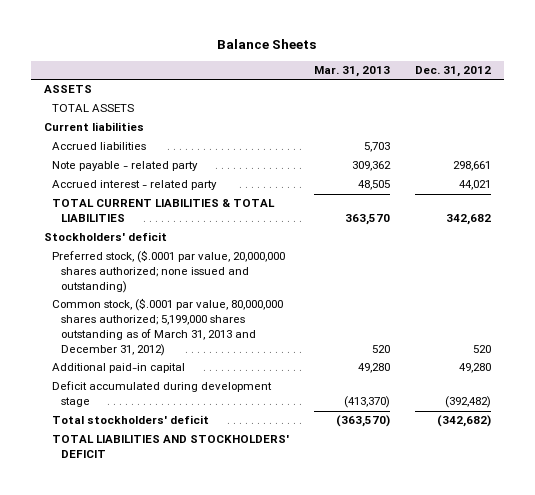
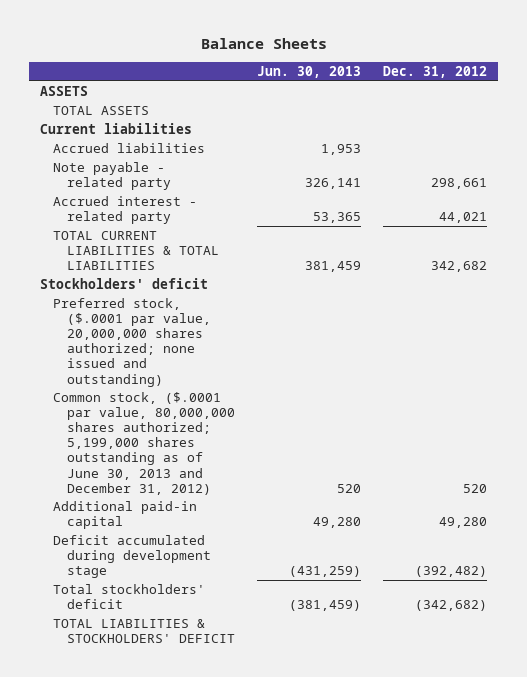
[314,66,391,78] Mar. 31, 2013 -> none
none -> [257,66,362,79] Jun. 30, 2013
[52,298,284,357] Common stock, ($.0001 par value, 80,000,000 shares authorized; 5,199,000 shares outstanding as of March 31, 2013 and December 31, 2012) -> [53,392,235,495] Common stock, ($.0001 par value, 80,000,000 shares authorized; 5,199,000 shares outstanding as of June 30, 2013 and December 31, 2012)
[52,435,290,459] TOTAL LIABILITIES AND STOCKHOLDERS' DEFICIT -> [53,619,235,644] TOTAL LIABILITIES & STOCKHOLDERS' DEFICIT

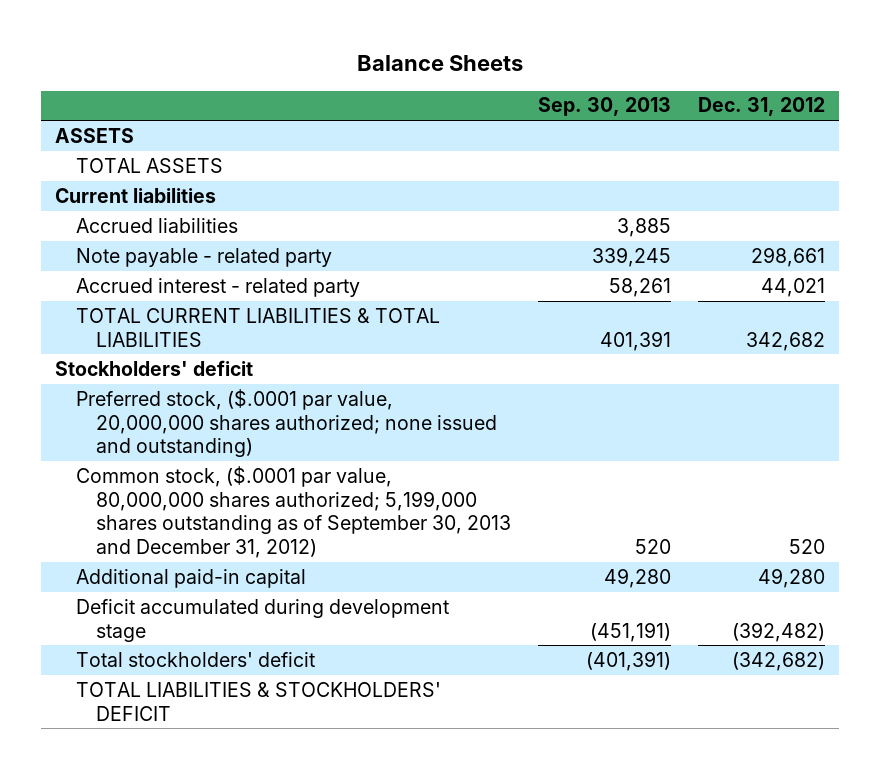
[257,66,362,79] Jun. 30, 2013 -> none
none -> [538,97,672,117] Sep. 30, 2013
[53,392,235,495] Common stock, ($.0001 par value, 80,000,000 shares authorized; 5,199,000 shares outstanding as of June 30, 2013 and December 31, 2012) -> [75,465,512,559] Common stock, ($.0001 par value, 80,000,000 shares authorized; 5,199,000 shares outstanding as of September 30, 2013 and December 31, 2012)

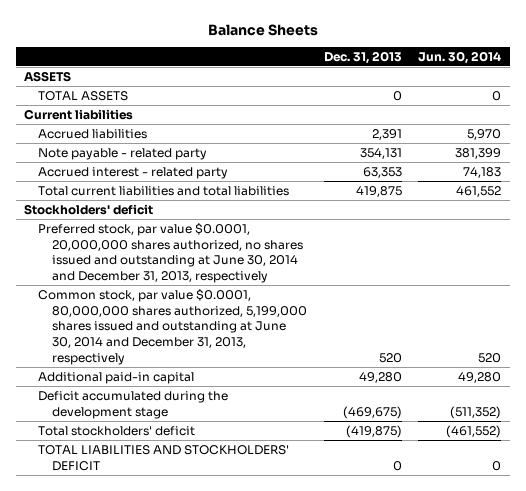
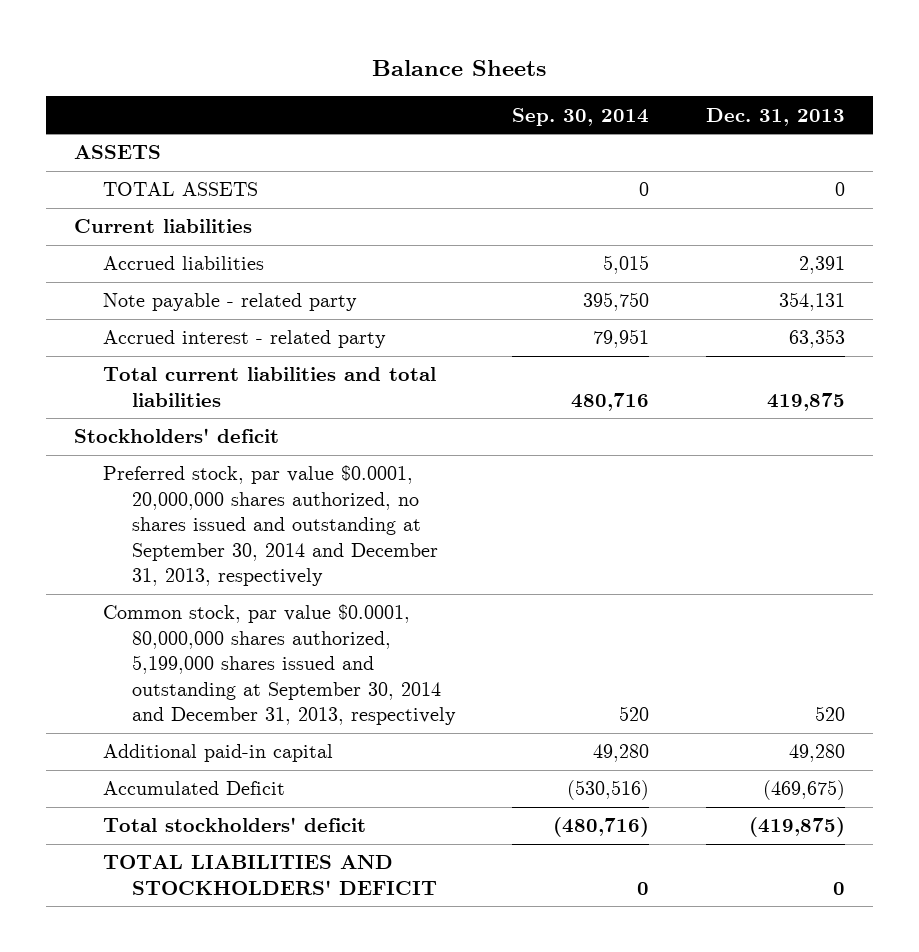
[418,50,502,64] Jun. 30, 2014 -> none
none -> [512,107,650,126] Sep. 30, 2014
[37,222,303,284] Preferred stock, par value $0.0001, 20,000,000 shares authorized, no shares issued and outstanding at June 30, 2014 and December 31, 2013, respectively -> [102,465,438,587] Preferred stock, par value $0.0001, 20,000,000 shares authorized, no shares issued and outstanding at September 30, 2014 and December 31, 2013, respectively
[37,288,307,365] Common stock, par value $0.0001, 80,000,000 shares authorized, 5,199,000 shares issued and outstanding at June 30, 2014 and December 31, 2013, respectively -> [102,604,456,726] Common stock, par value $0.0001, 80,000,000 shares authorized, 5,199,000 shares issued and outstanding at September 30, 2014 and December 31, 2013, respectively
[37,390,228,419] Deficit accumulated during the development stage -> [102,781,285,796] Accumulated Deficit

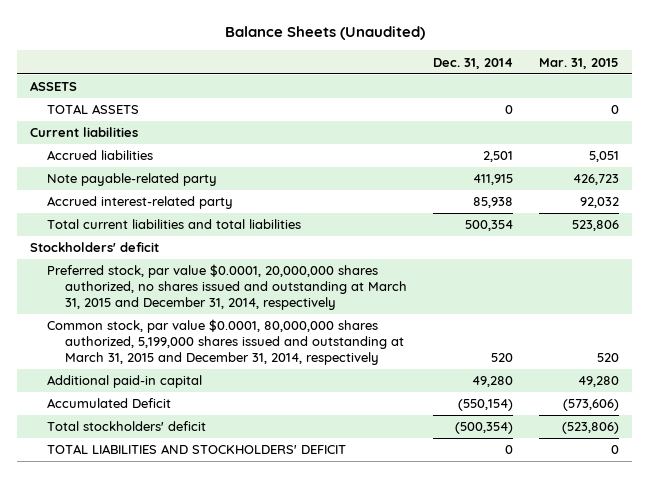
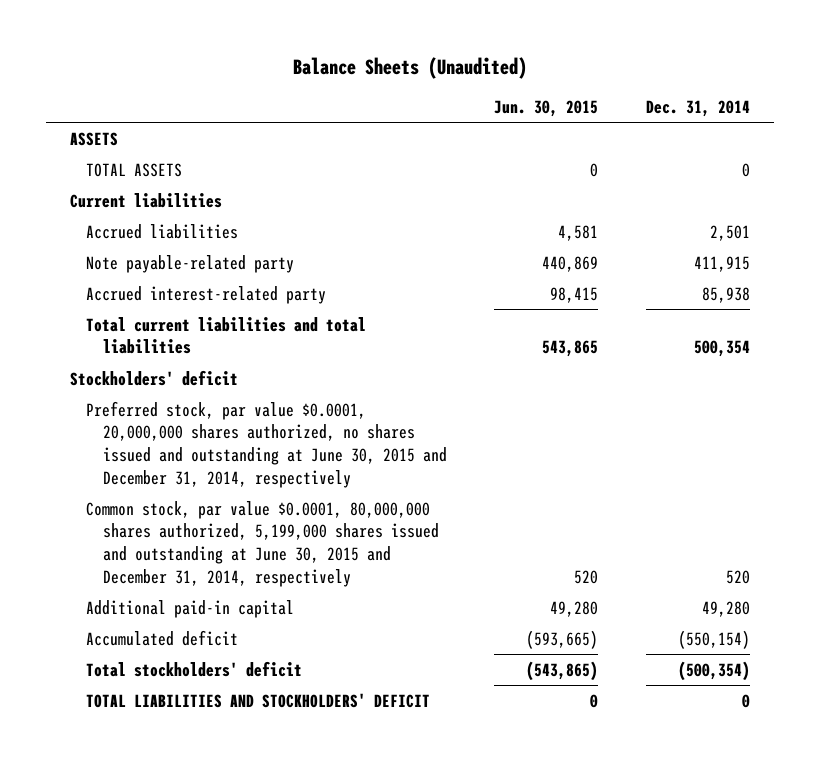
[539,57,620,69] Mar. 31, 2015 -> none
none -> [494,99,599,117] Jun. 30, 2015
[47,264,407,310] Preferred stock, par value $0.0001, 20,000,000 shares authorized, no shares issued and outstanding at March 31, 2015 and December 31, 2014, respectively -> [86,400,447,488] Preferred stock, par value $0.0001, 20,000,000 shares authorized, no shares issued and outstanding at June 30, 2015 and December 31, 2014, respectively
[47,319,404,365] Common stock, par value $0.0001, 80,000,000 shares authorized, 5,199,000 shares issued and outstanding at March 31, 2015 and December 31, 2014, respectively -> [86,500,439,587] Common stock, par value $0.0001, 80,000,000 shares authorized, 5,199,000 shares issued and outstanding at June 30, 2015 and December 31, 2014, respectively
[47,398,172,409] Accumulated Deficit -> [86,629,239,646] Accumulated deficit

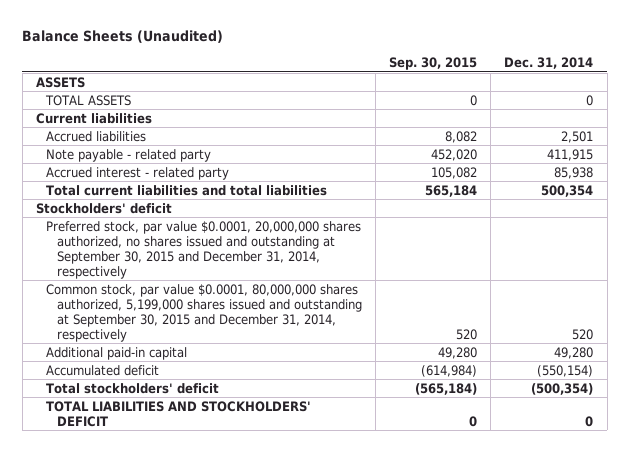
[494,99,599,117] Jun. 30, 2015 -> none
none -> [389,57,478,71] Sep. 30, 2015
[86,254,295,273] Note payable-related party -> [46,148,212,162] Note payable - related party
[86,285,327,304] Accrued interest-related party -> [46,166,230,180] Accrued interest - related party
[86,400,447,488] Preferred stock, par value $0.0001, 20,000,000 shares authorized, no shares issued and outstanding at June 30, 2015 and December 31, 2014, respectively -> [46,220,362,279] Preferred stock, par value $0.0001, 20,000,000 shares authorized, no shares issued and outstanding at September 30, 2015 and December 31, 2014, respectively
[86,500,439,587] Common stock, par value $0.0001, 80,000,000 shares authorized, 5,199,000 shares issued and outstanding at June 30, 2015 and December 31, 2014, respectively -> [46,283,363,342] Common stock, par value $0.0001, 80,000,000 shares authorized, 5,199,000 shares issued and outstanding at September 30, 2015 and December 31, 2014, respectively

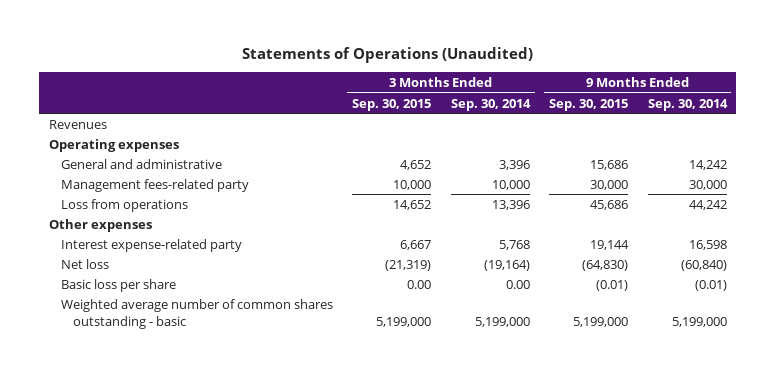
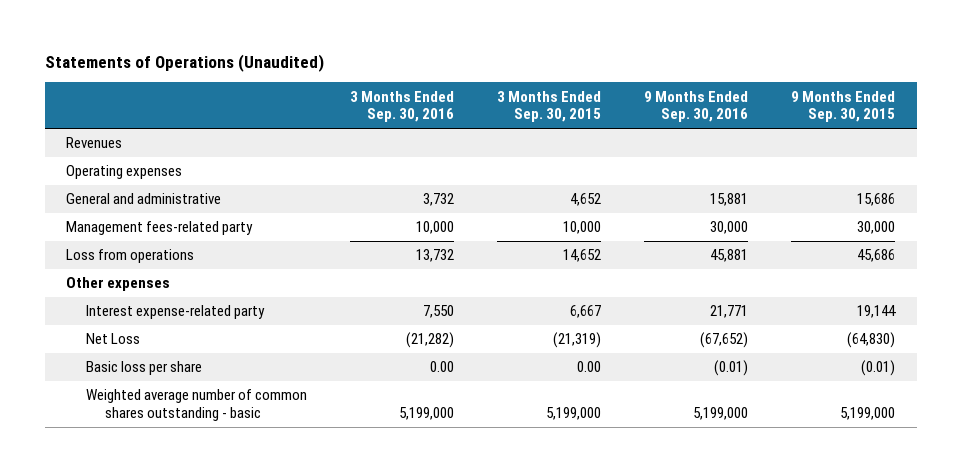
[450,98,531,111] Sep. 30, 2014 -> none
[647,98,728,111] Sep. 30, 2014 -> none
none -> [349,90,454,123] 3 Months Ended Sep. 30, 2016
none -> [644,90,749,123] 9 Months Ended Sep. 30, 2016
[60,258,109,269] Net loss -> [85,333,140,345] Net Loss

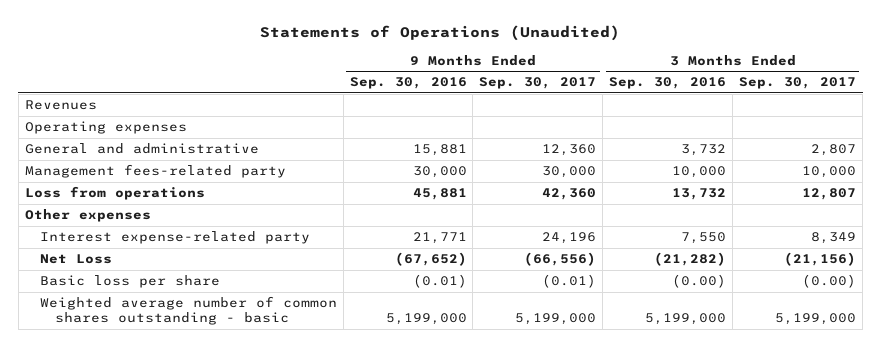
[496,90,601,123] 3 Months Ended Sep. 30, 2015 -> none
[791,90,896,123] 9 Months Ended Sep. 30, 2015 -> none
none -> [479,77,597,90] Sep. 30, 2017
none -> [739,77,857,90] Sep. 30, 2017
[429,361,454,373] 0.00 -> [672,274,727,289] (0.00)

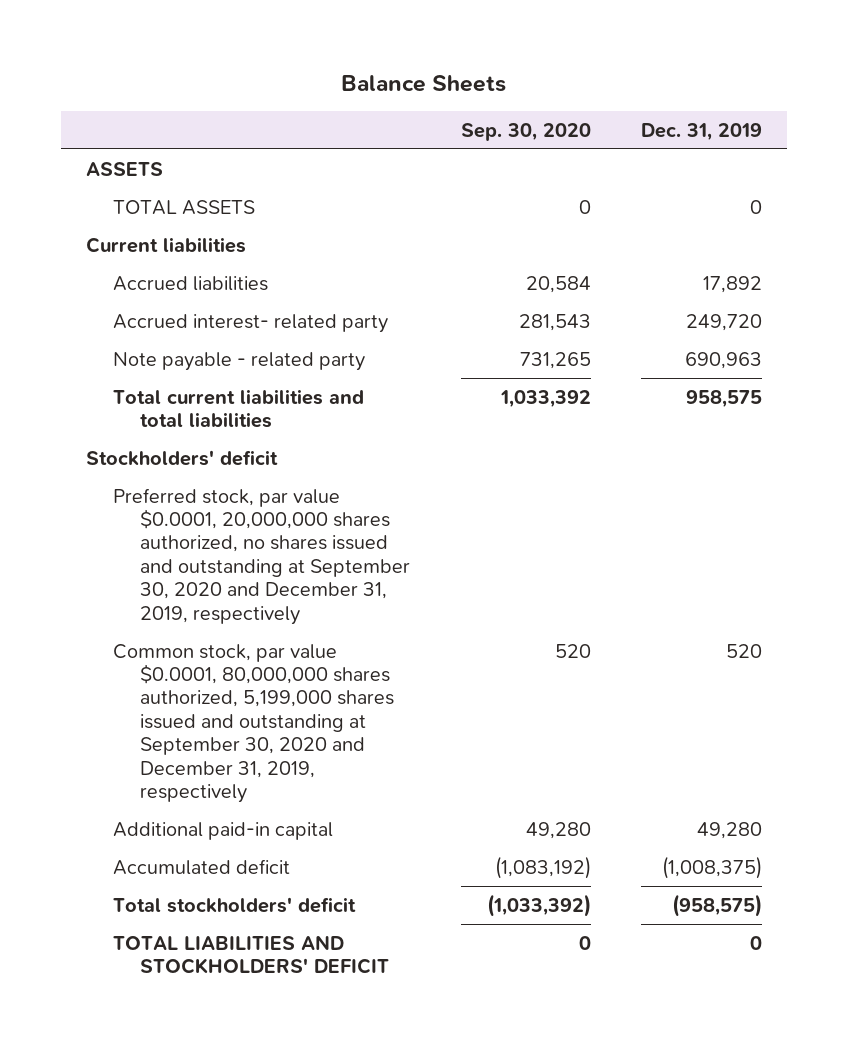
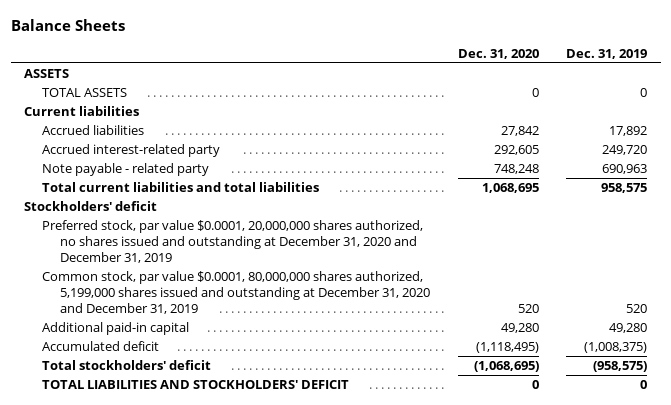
[460,122,591,141] Sep. 30, 2020 -> none
none -> [457,48,539,59] Dec. 31, 2020
[113,313,389,333] Accrued interest- related party -> [42,144,221,158] Accrued interest-related party
[113,487,411,625] Preferred stock, par value $0.0001, 20,000,000 shares authorized, no shares issued and outstanding at September 30, 2020 and December 31, 2019, respectively -> [42,220,424,263] Preferred stock, par value $0.0001, 20,000,000 shares authorized, no shares issued and outstanding at December 31, 2020 and December 31, 2019
[113,643,395,804] Common stock, par value $0.0001, 80,000,000 shares authorized, 5,199,000 shares issued and outstanding at September 30, 2020 and December 31, 2019, respectively -> [42,271,431,314] Common stock, par value $0.0001, 80,000,000 shares authorized, 5,199,000 shares issued and outstanding at December 31, 2020 and December 31, 2019

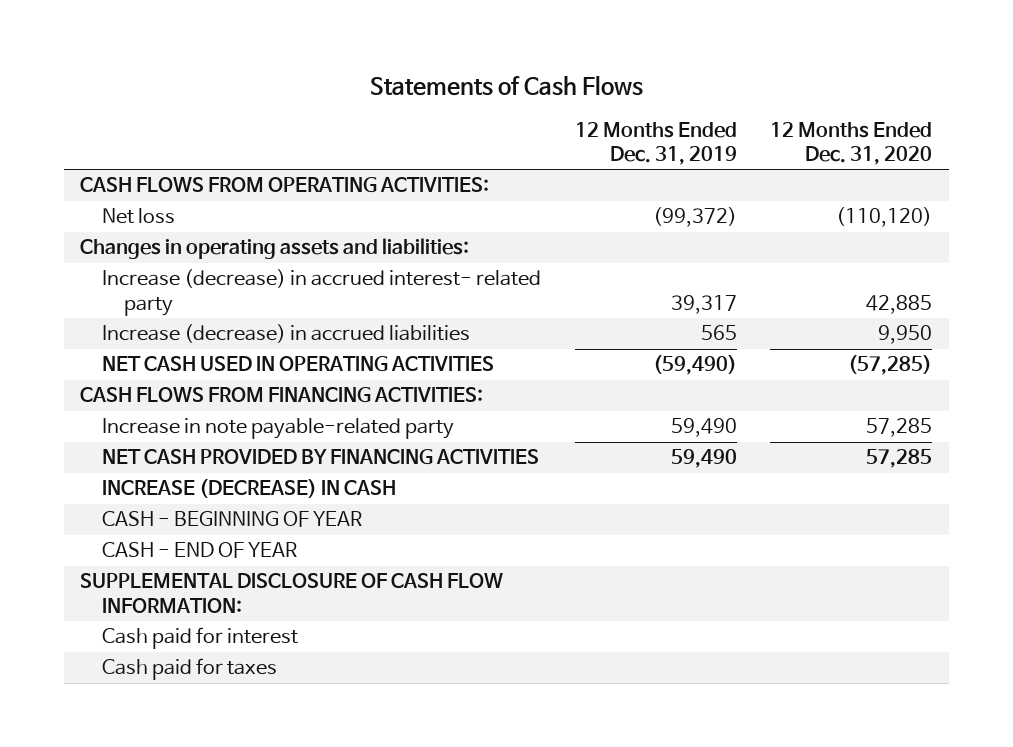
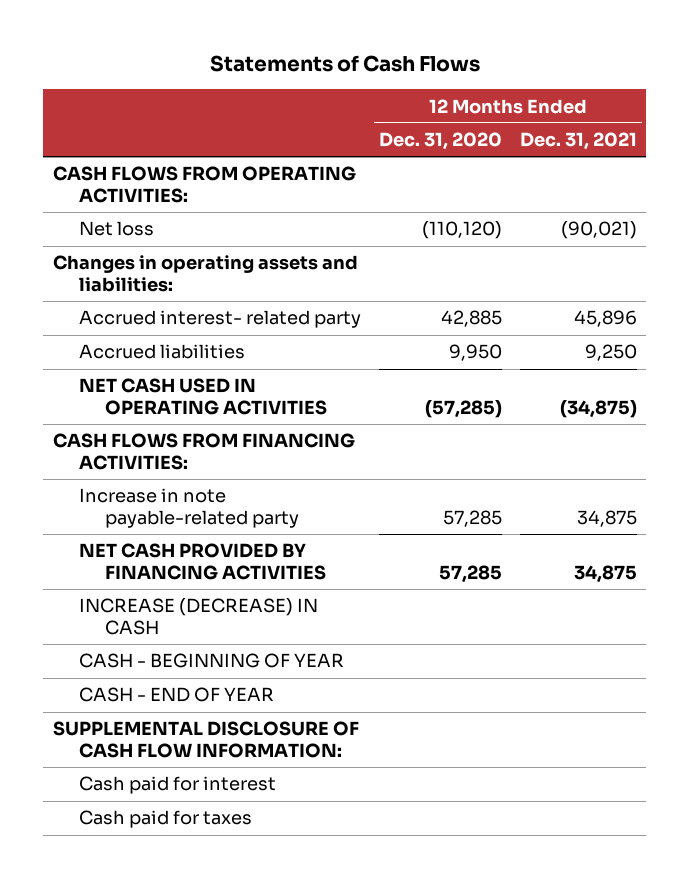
[574,121,737,165] 12 Months Ended Dec. 31, 2019 -> none
none -> [520,132,638,151] Dec. 31, 2021
[102,269,542,316] Increase (decrease) in accrued interest- related party -> [78,310,361,329] Accrued interest- related party
[102,324,471,344] Increase (decrease) in accrued liabilities -> [78,344,245,360] Accrued liabilities

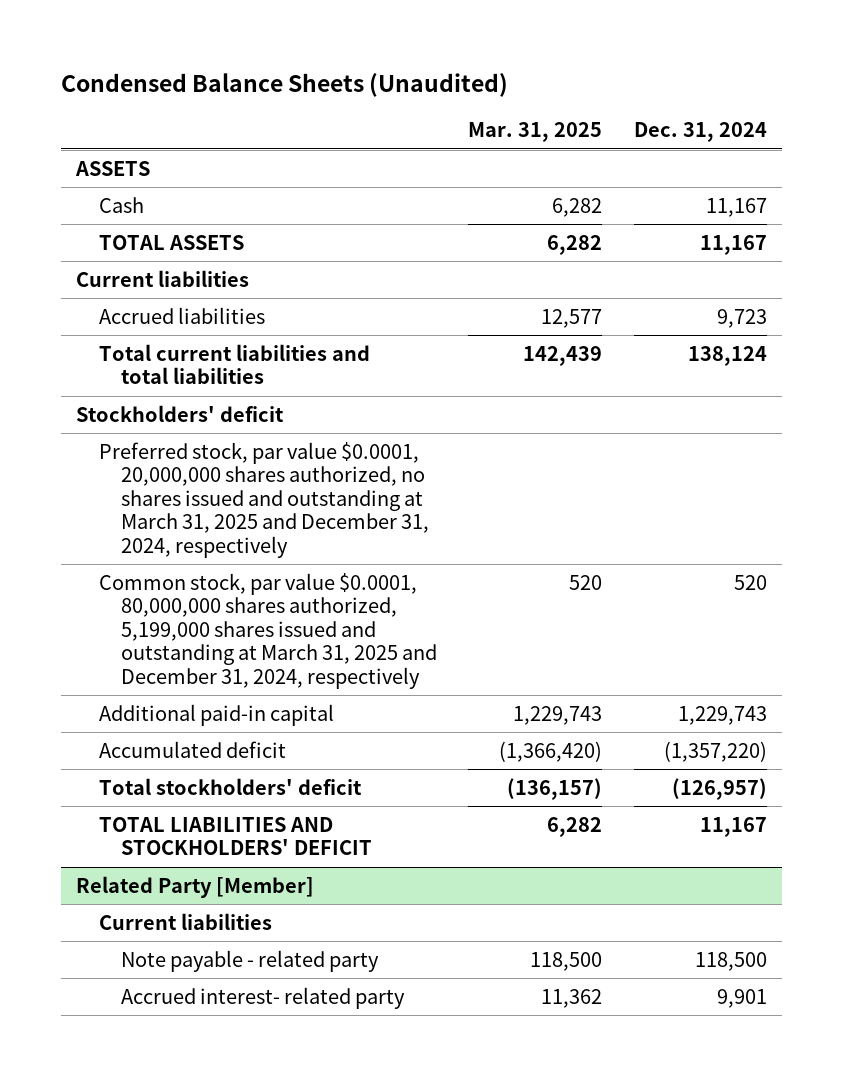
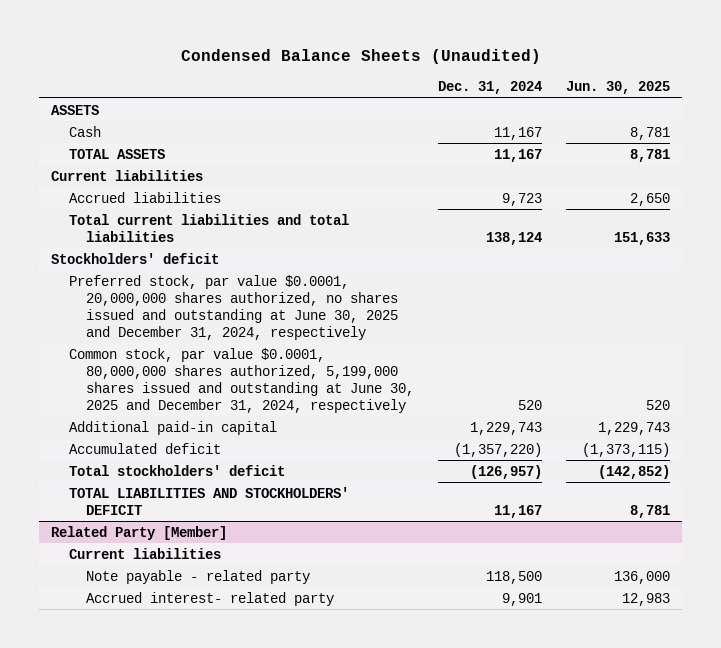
[468,122,603,143] Mar. 31, 2025 -> none
none -> [565,81,670,95] Jun. 30, 2025
[98,441,429,559] Preferred stock, par value $0.0001, 20,000,000 shares authorized, no shares issued and outstanding at March 31, 2025 and December 31, 2024, respectively -> [68,274,398,340] Preferred stock, par value $0.0001, 20,000,000 shares authorized, no shares issued and outstanding at June 30, 2025 and December 31, 2024, respectively
[98,572,437,690] Common stock, par value $0.0001, 80,000,000 shares authorized, 5,199,000 shares issued and outstanding at March 31, 2025 and December 31, 2024, respectively -> [68,347,414,413] Common stock, par value $0.0001, 80,000,000 shares authorized, 5,199,000 shares issued and outstanding at June 30, 2025 and December 31, 2024, respectively

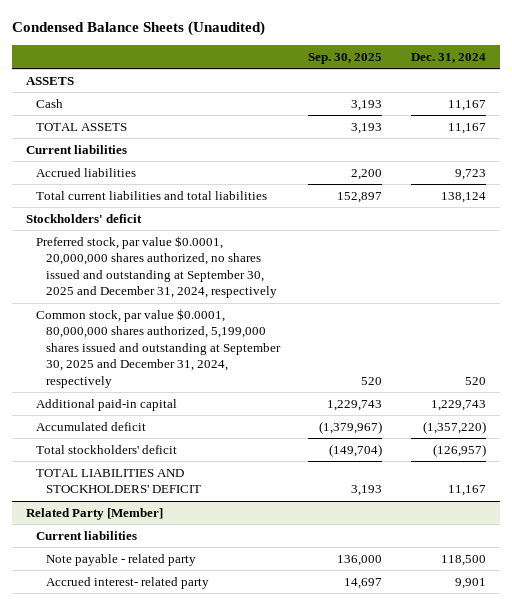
[565,81,670,95] Jun. 30, 2025 -> none
none -> [308,52,383,64] Sep. 30, 2025
[68,274,398,340] Preferred stock, par value $0.0001, 20,000,000 shares authorized, no shares issued and outstanding at June 30, 2025 and December 31, 2024, respectively -> [36,235,278,299] Preferred stock, par value $0.0001, 20,000,000 shares authorized, no shares issued and outstanding at September 30, 2025 and December 31, 2024, respectively
[68,347,414,413] Common stock, par value $0.0001, 80,000,000 shares authorized, 5,199,000 shares issued and outstanding at June 30, 2025 and December 31, 2024, respectively -> [36,308,282,388] Common stock, par value $0.0001, 80,000,000 shares authorized, 5,199,000 shares issued and outstanding at September 30, 2025 and December 31, 2024, respectively

